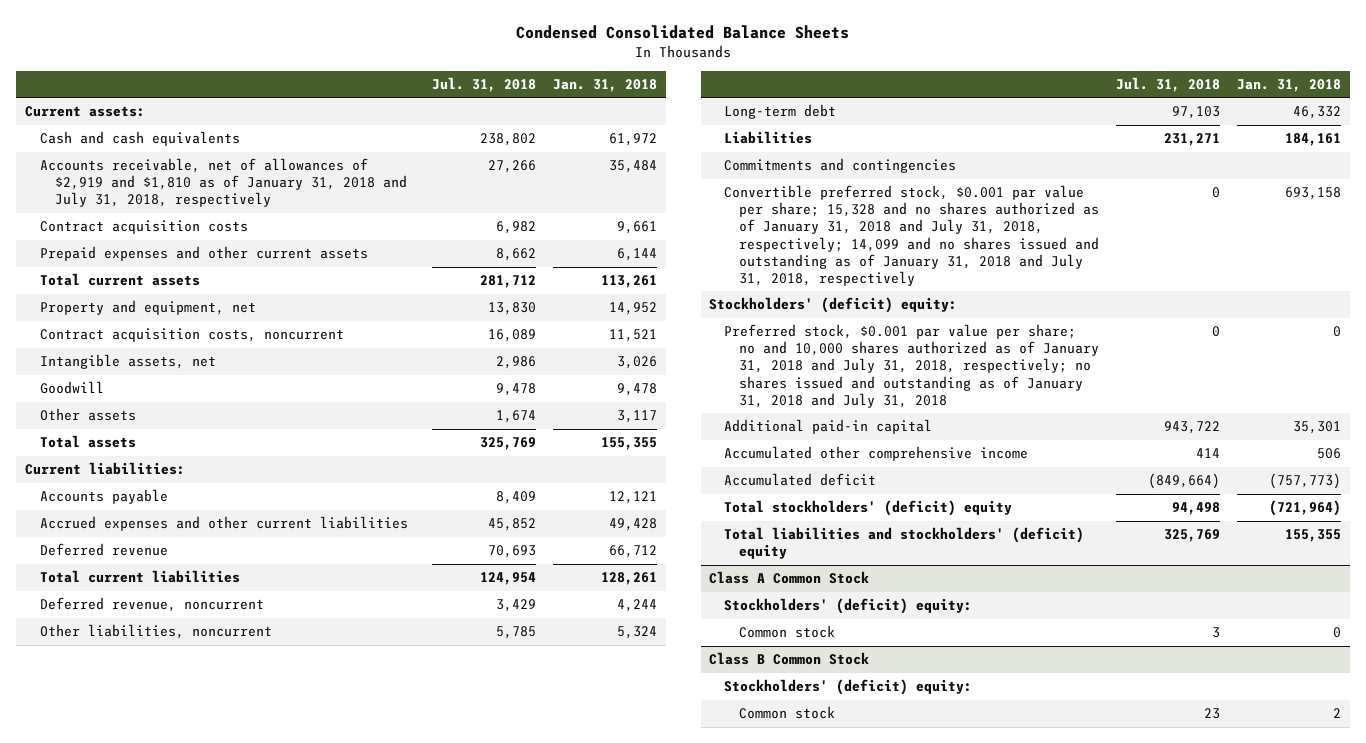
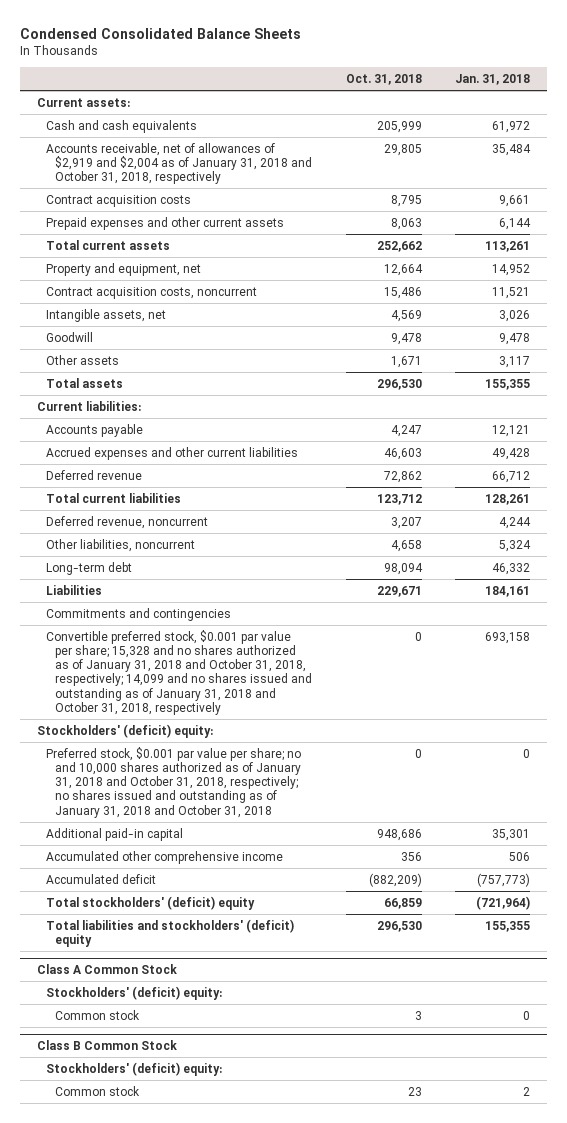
[431,76,536,92] Jul. 31, 2018 -> none
none -> [345,74,422,86] Oct. 31, 2018
[39,158,407,208] Accounts receivable, net of allowances of $2,919 and $1,810 as of January 31, 2018 and July 31, 2018, respectively -> [46,142,313,185] Accounts receivable, net of allowances of $2,919 and $2,004 as of January 31, 2018 and October 31, 2018, respectively
[724,185,1100,286] Convertible preferred stock, $0.001 par value per share; 15,328 and no shares authorized as of January 31, 2018 and July 31, 2018, respectively; 14,099 and no shares issued and outstanding as of January 31, 2018 and July 31, 2018, respectively -> [46,629,313,715] Convertible preferred stock, $0.001 par value per share; 15,328 and no shares authorized as of January 31, 2018 and October 31, 2018, respectively; 14,099 and no shares issued and outstanding as of January 31, 2018 and October 31, 2018, respectively
[724,324,1100,408] Preferred stock, $0.001 par value per share; no and 10,000 shares authorized as of January 31, 2018 and July 31, 2018, respectively; no shares issued and outstanding as of January 31, 2018 and July 31, 2018 -> [46,746,302,818] Preferred stock, $0.001 par value per share; no and 10,000 shares authorized as of January 31, 2018 and October 31, 2018, respectively; no shares issued and outstanding as of January 31, 2018 and October 31, 2018

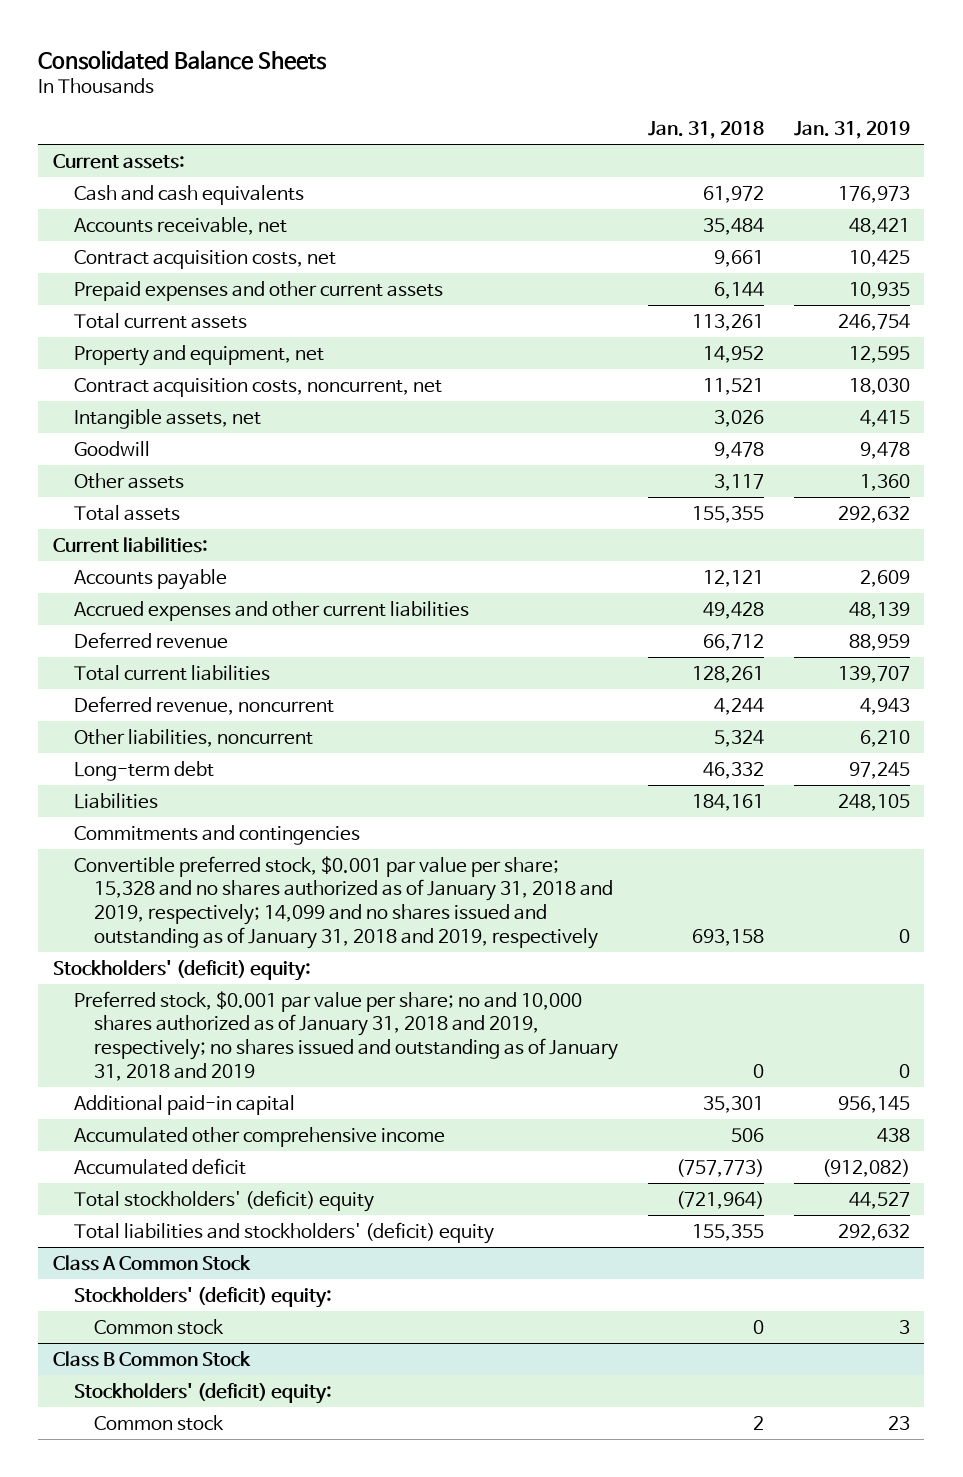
[19,27,301,39] Condensed Consolidated Balance Sheets -> [38,49,328,70] Consolidated Balance Sheets
[345,74,422,86] Oct. 31, 2018 -> none
none -> [793,121,910,140] Jan. 31, 2019
[46,142,313,185] Accounts receivable, net of allowances of $2,919 and $2,004 as of January 31, 2018 and October 31, 2018, respectively -> [73,216,287,235] Accounts receivable, net
[46,194,192,207] Contract acquisition costs -> [73,249,336,269] Contract acquisition costs, net
[46,286,258,299] Contract acquisition costs, noncurrent -> [73,377,442,397] Contract acquisition costs, noncurrent, net
[46,629,313,715] Convertible preferred stock, $0.001 par value per share; 15,328 and no shares authorized as of January 31, 2018 and October 31, 2018, respectively; 14,099 and no shares issued and outstanding as of January 31, 2018 and October 31, 2018, respectively -> [73,855,614,949] Convertible preferred stock, $0.001 par value per share; 15,328 and no shares authorized as of January 31, 2018 and 2019, respectively; 14,099 and no shares issued and outstanding as of January 31, 2018 and 2019, respectively
[46,746,302,818] Preferred stock, $0.001 par value per share; no and 10,000 shares authorized as of January 31, 2018 and October 31, 2018, respectively; no shares issued and outstanding as of January 31, 2018 and October 31, 2018 -> [73,990,619,1081] Preferred stock, $0.001 par value per share; no and 10,000 shares authorized as of January 31, 2018 and 2019, respectively; no shares issued and outstanding as of January 31, 2018 and 2019

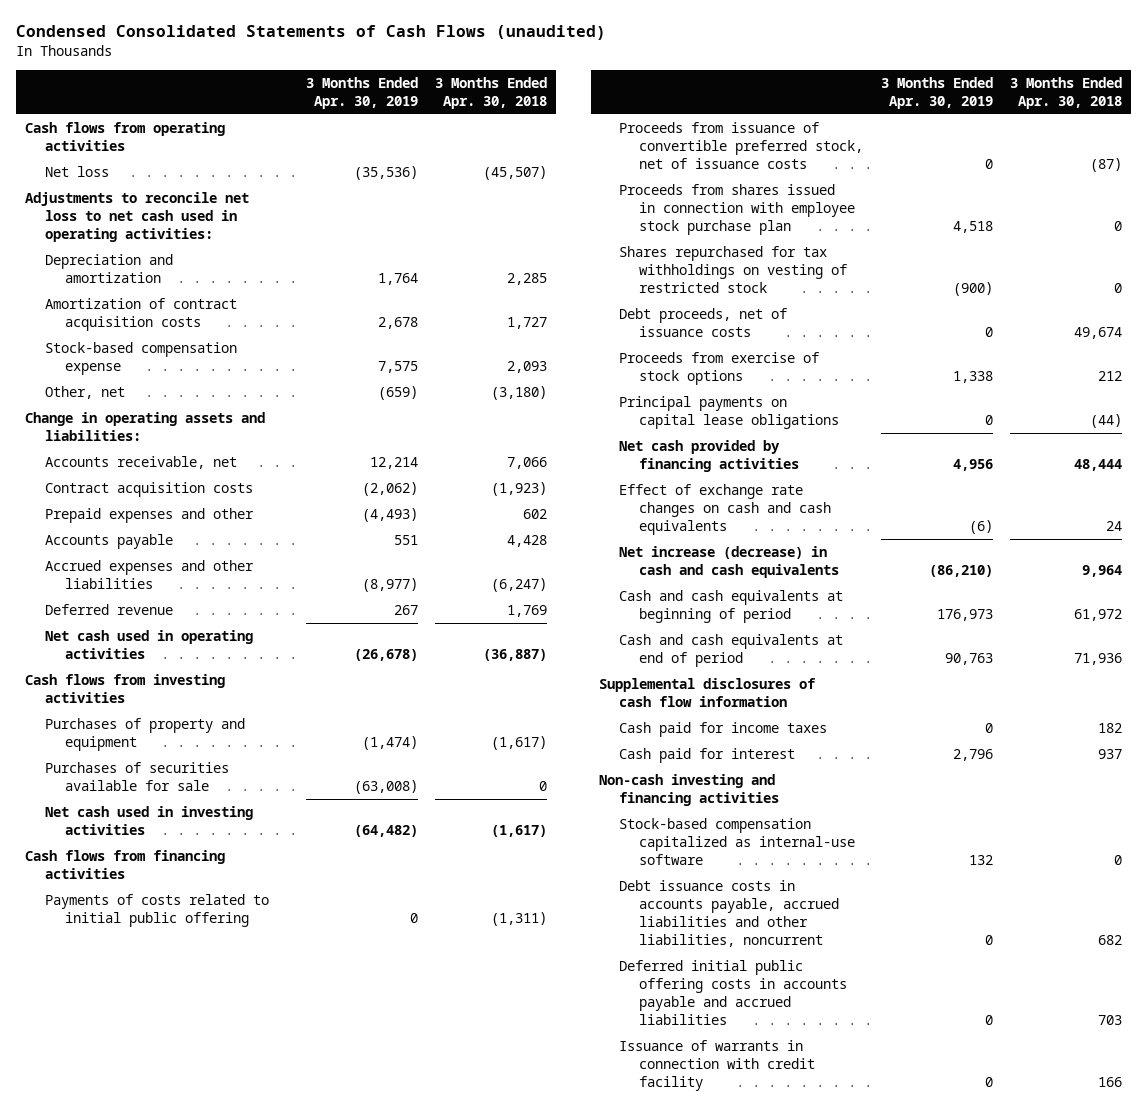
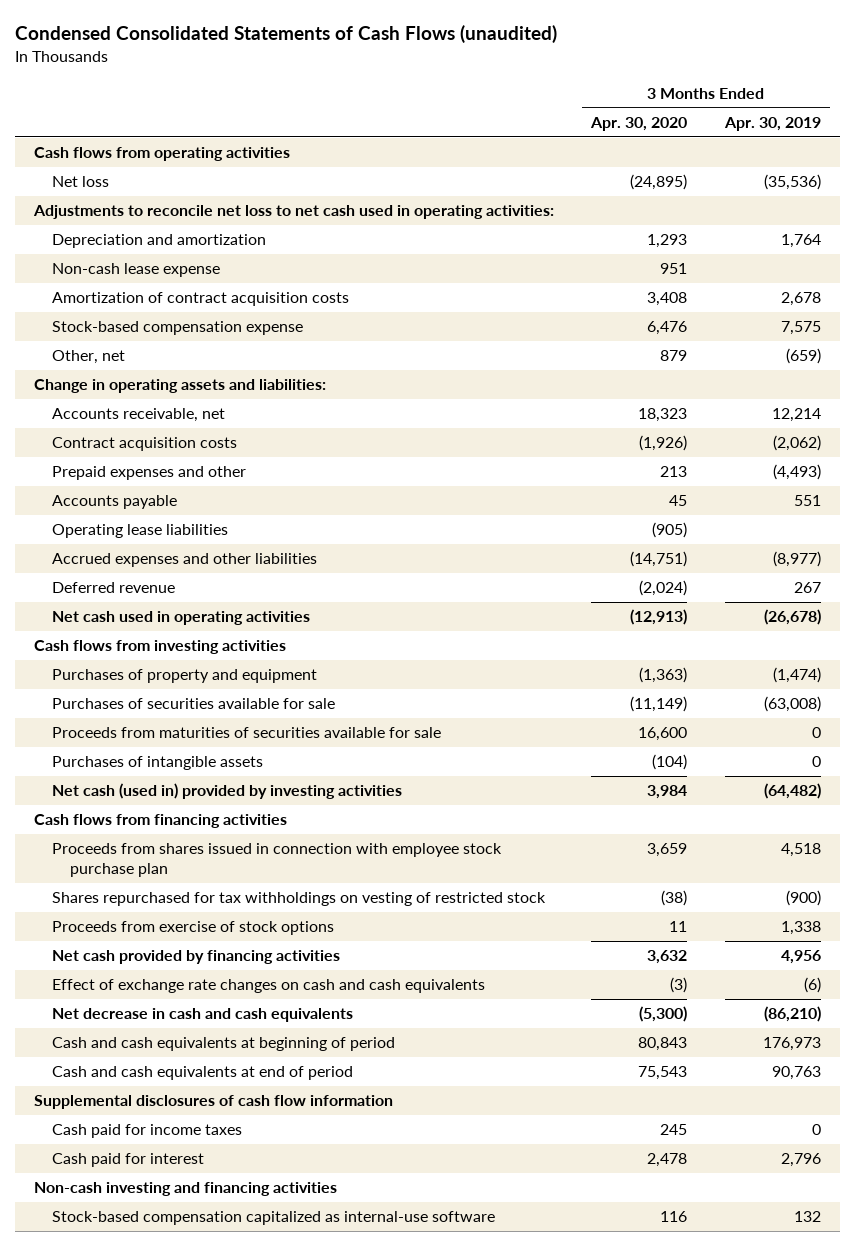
[435,76,548,109] 3 Months Ended Apr. 30, 2018 -> none
none -> [590,116,688,131] Apr. 30, 2020
none -> [51,263,220,278] Non-cash lease expense
none -> [51,524,228,539] Operating lease liabilities
none -> [51,727,441,739] Proceeds from maturities of securities available for sale
none -> [51,756,263,771] Purchases of intangible assets
[44,805,253,835] Net cash used in investing activities -> [51,783,402,800] Net cash (used in) provided by investing activities
[44,893,269,927] Payments of costs related to initial public offering -> none
[619,121,864,169] Proceeds from issuance of convertible preferred stock, net of issuance costs -> none
[619,307,788,337] Debt proceeds, net of issuance costs -> none
[619,395,840,429] Principal payments on capital lease obligations -> none
[619,545,840,578] Net increase (decrease) in cash and cash equivalents -> [51,1008,353,1023] Net decrease in cash and cash equivalents
[619,879,840,947] Debt issuance costs in accounts payable, accrued liabilities and other liabilities, noncurrent -> none
[619,959,848,1025] Deferred initial public offering costs in accounts payable and accrued liabilities -> none
[619,1039,816,1091] Issuance of warrants in connection with credit facility -> none

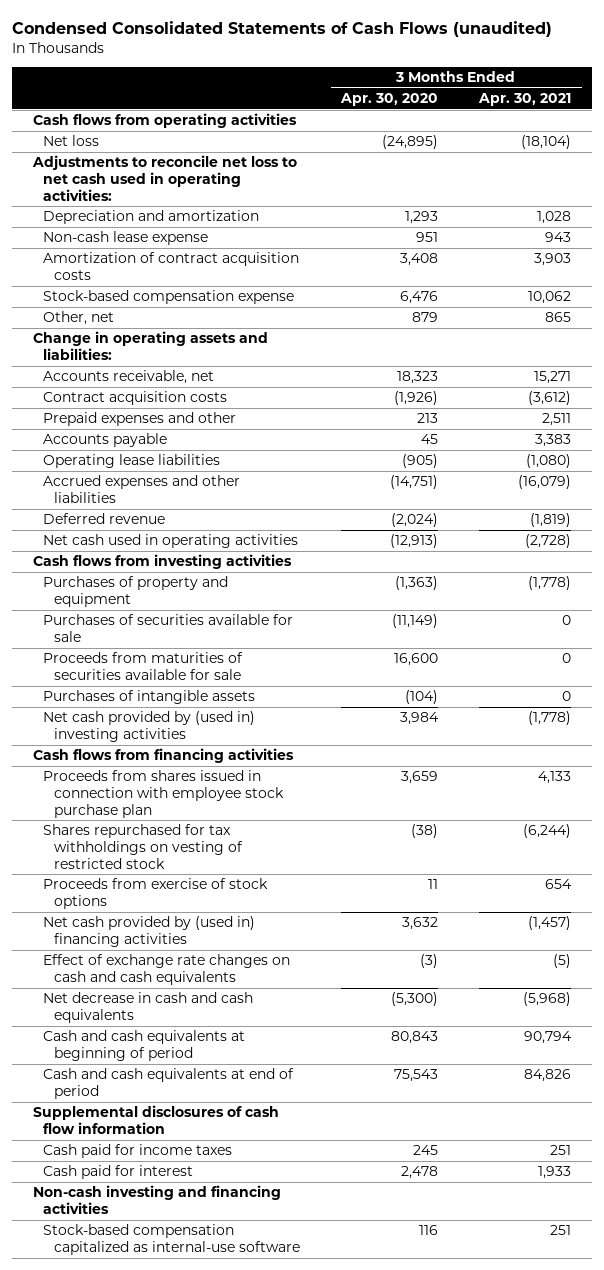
[723,116,821,131] Apr. 30, 2019 -> none
none -> [478,92,572,106] Apr. 30, 2021
[51,783,402,800] Net cash (used in) provided by investing activities -> [43,711,256,743] Net cash provided by (used in) investing activities
[51,950,340,965] Net cash provided by financing activities -> [43,916,256,948] Net cash provided by (used in) financing activities

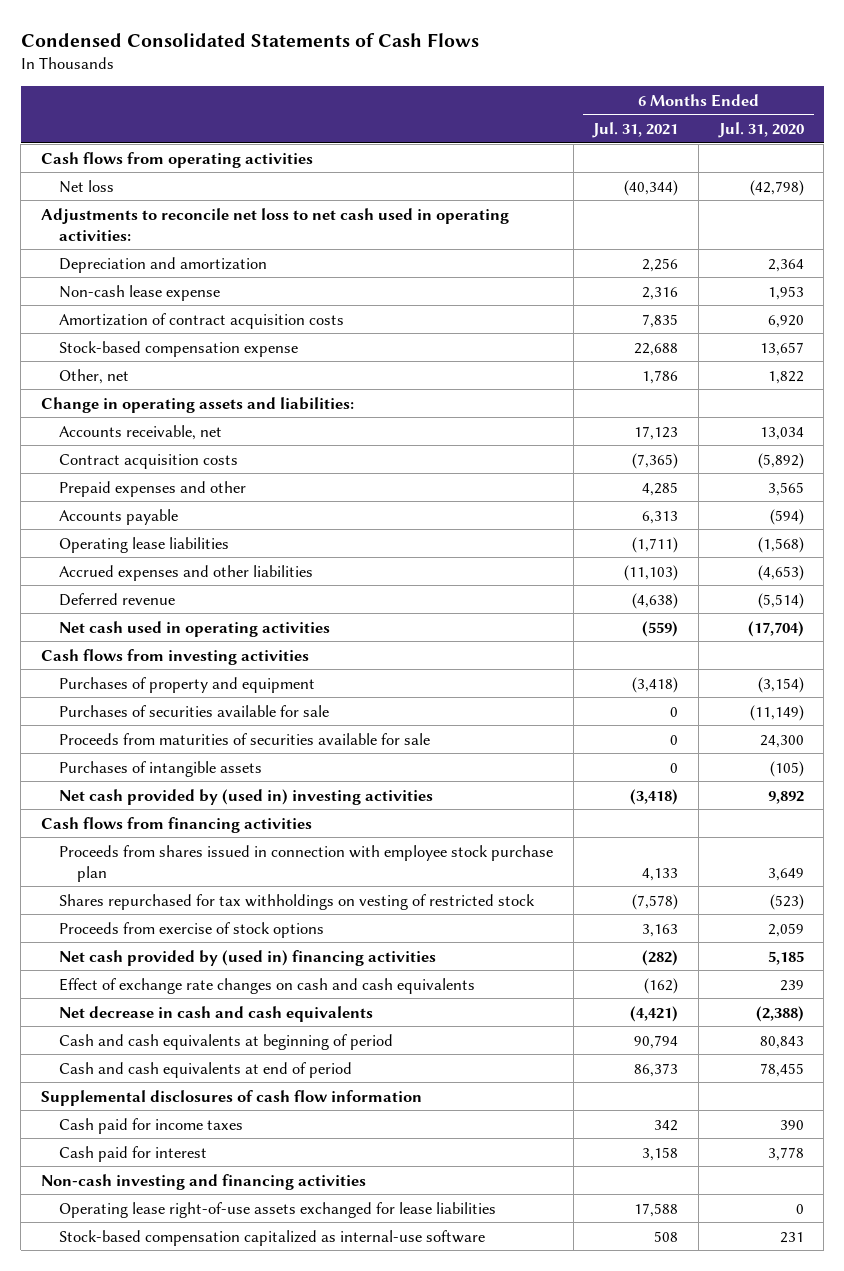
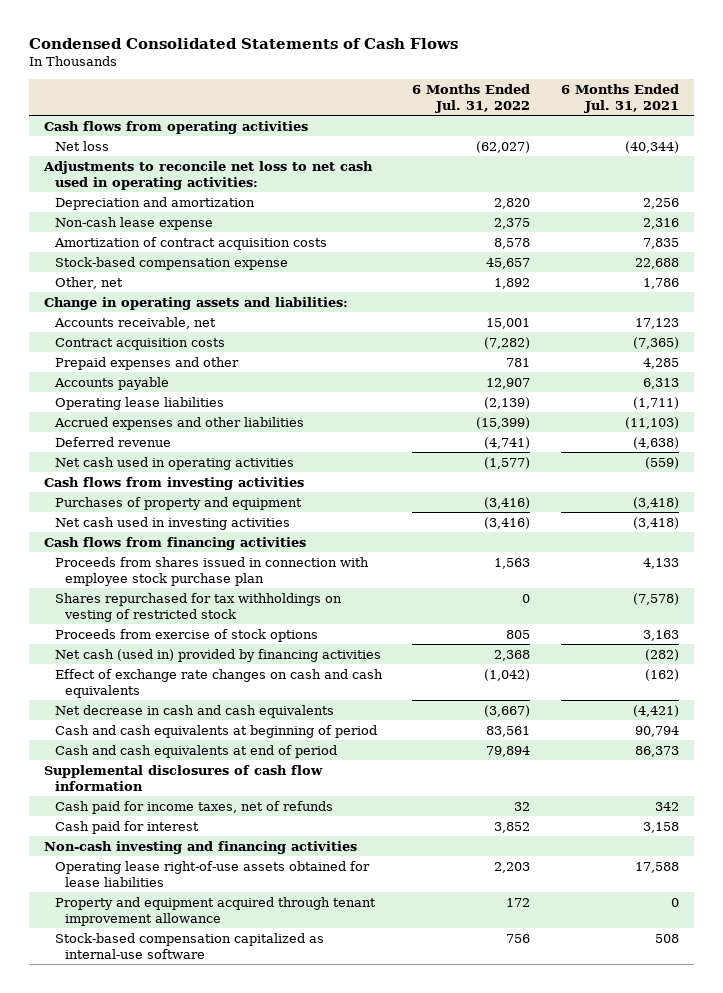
[717,121,804,138] Jul. 31, 2020 -> none
none -> [412,83,531,113] 6 Months Ended Jul. 31, 2022
[59,704,330,717] Purchases of securities available for sale -> none
[59,732,431,745] Proceeds from maturities of securities available for sale -> none
[59,760,263,777] Purchases of intangible assets -> none
[59,788,434,805] Net cash provided by (used in) investing activities -> [54,516,290,530] Net cash used in investing activities
[59,949,437,966] Net cash provided by (used in) financing activities -> [54,648,381,662] Net cash (used in) provided by financing activities
[59,1117,244,1134] Cash paid for income taxes -> [54,800,333,814] Cash paid for income taxes, net of refunds
[59,1201,497,1218] Operating lease right-of-use assets exchanged for lease liabilities -> [54,860,370,887] Operating lease right-of-use assets obtained for lease liabilities
none -> [54,896,376,926] Property and equipment acquired through tenant improvement allowance

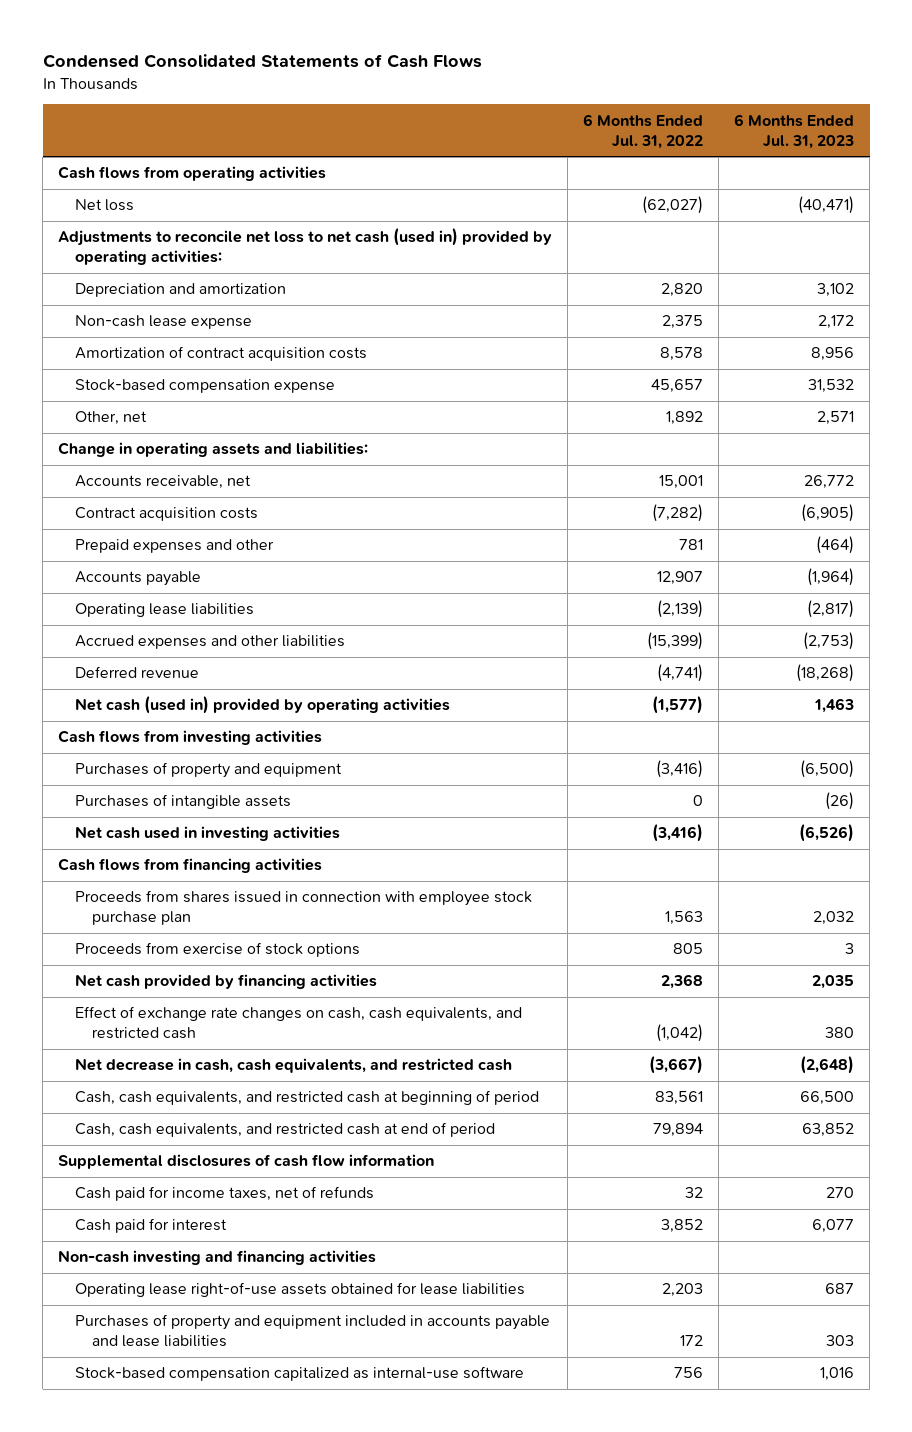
[560,83,679,113] 6 Months Ended Jul. 31, 2021 -> none
none -> [734,113,855,149] 6 Months Ended Jul. 31, 2023
[43,160,374,190] Adjustments to reconcile net loss to net cash used in operating activities: -> [58,228,553,266] Adjustments to reconcile net loss to net cash (used in) provided by operating activities:
[54,456,294,470] Net cash used in operating activities -> [75,696,451,715] Net cash (used in) provided by operating activities
none -> [75,794,292,810] Purchases of intangible assets
[54,592,342,622] Shares repurchased for tax withholdings on vesting of restricted stock -> none
[54,648,381,662] Net cash (used in) provided by financing activities -> [75,974,378,990] Net cash provided by financing activities
[54,668,383,698] Effect of exchange rate changes on cash and cash equivalents -> [75,1006,523,1040] Effect of exchange rate changes on cash, cash equivalents, and restricted cash
[54,704,334,718] Net decrease in cash and cash equivalents -> [75,1058,513,1074] Net decrease in cash, cash equivalents, and restricted cash
[54,724,377,738] Cash and cash equivalents at beginning of period -> [75,1090,540,1106] Cash, cash equivalents, and restricted cash at beginning of period
[54,744,337,758] Cash and cash equivalents at end of period -> [75,1122,496,1138] Cash, cash equivalents, and restricted cash at end of period
[54,896,376,926] Property and equipment acquired through tenant improvement allowance -> [75,1314,551,1348] Purchases of property and equipment included in accounts payable and lease liabilities

